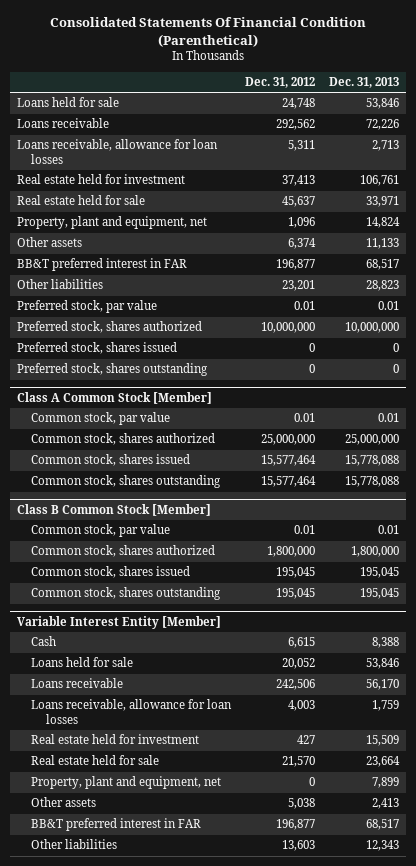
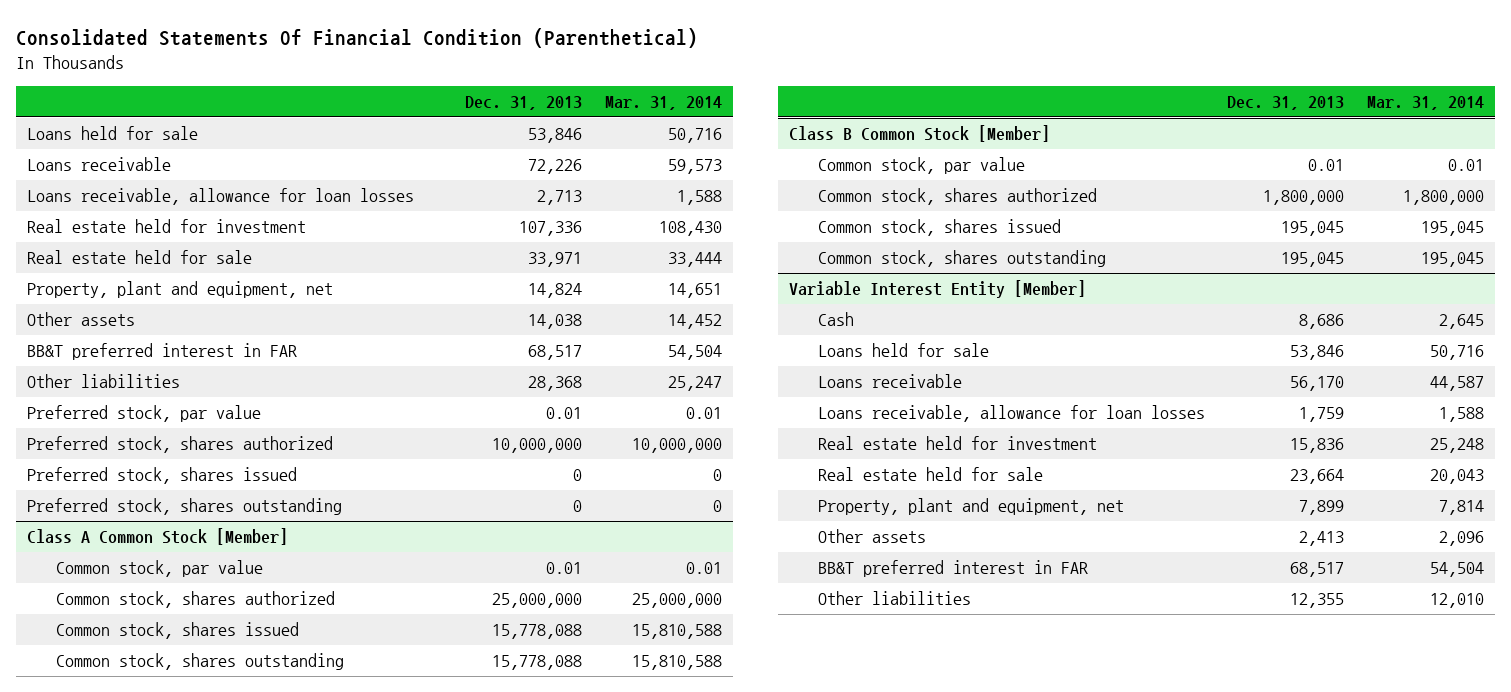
[245,76,316,88] Dec. 31, 2012 -> none
none -> [604,96,722,111] Mar. 31, 2014
[360,175,400,187] 106,761 -> [519,221,583,237] 107,336
[366,238,400,250] 11,133 -> [528,314,583,330] 14,038
[366,280,400,292] 28,823 -> [528,376,583,392] 28,368
[372,637,400,649] 8,388 -> [1299,314,1345,330] 8,686
[366,735,400,747] 15,509 -> [1290,438,1345,454] 15,836
[366,840,400,852] 12,343 -> [1290,593,1345,609] 12,355

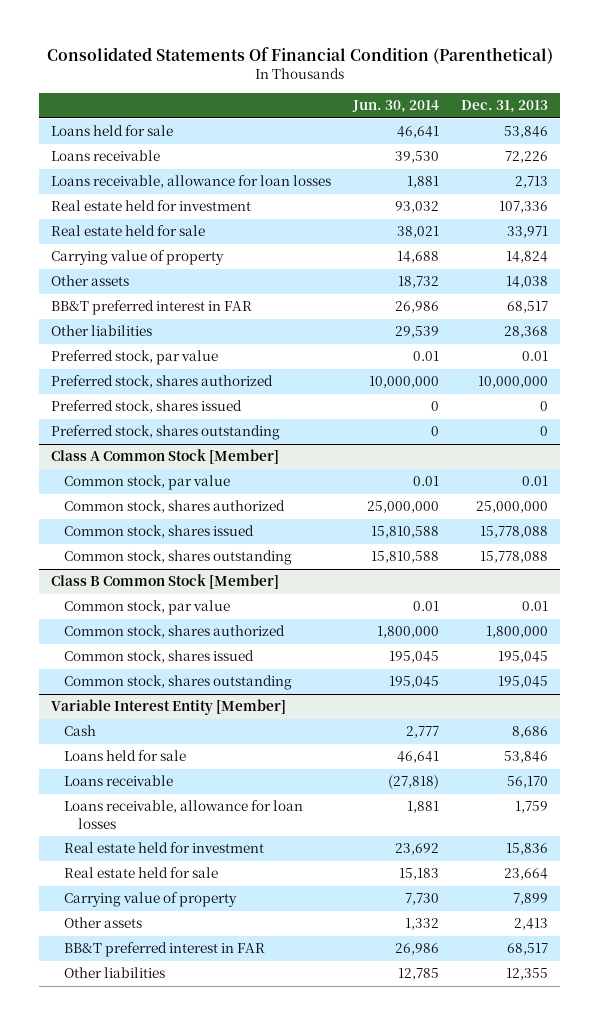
[604,96,722,111] Mar. 31, 2014 -> none
none -> [352,100,440,114] Jun. 30, 2014
[27,281,334,299] Property, plant and equipment, net -> [50,250,224,266] Carrying value of property
[817,498,1124,516] Property, plant and equipment, net -> [64,892,238,908] Carrying value of property

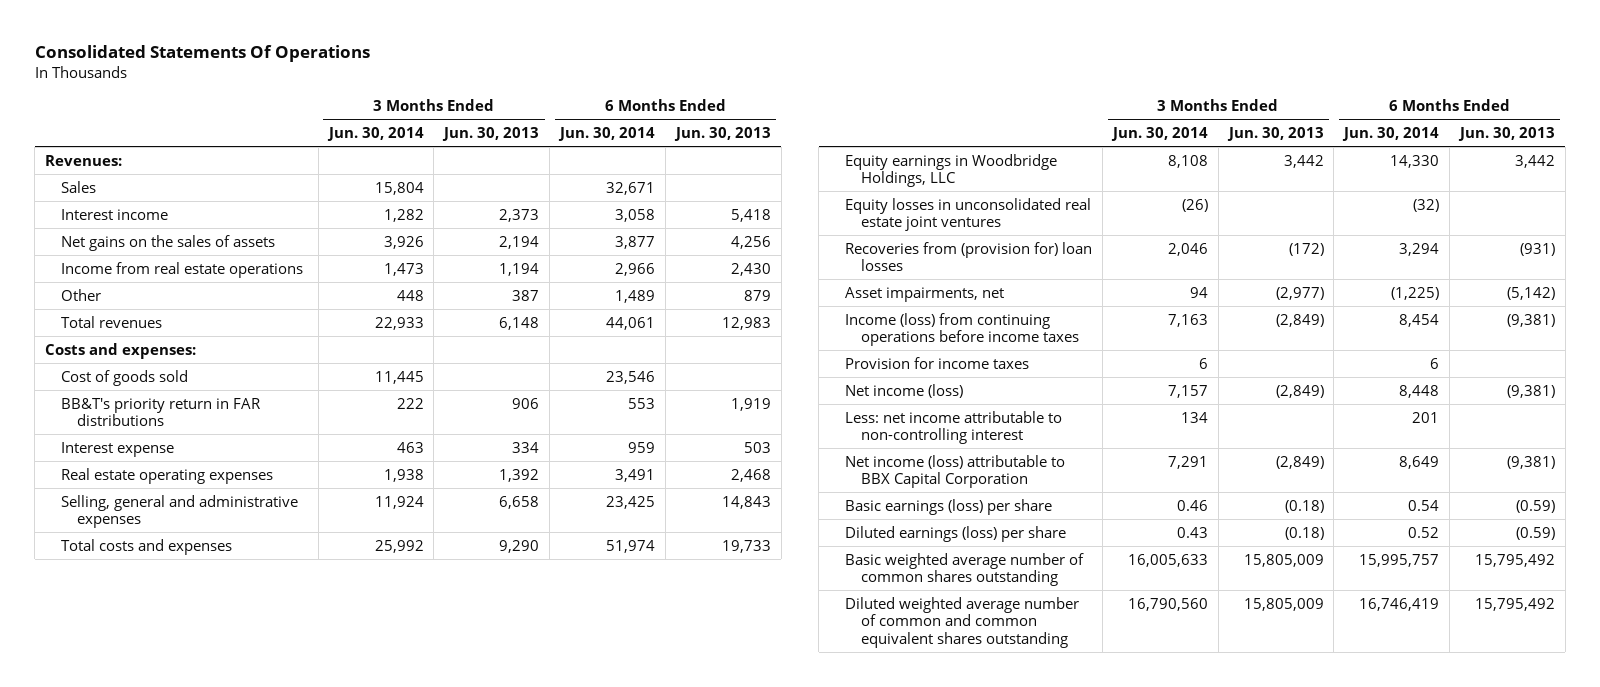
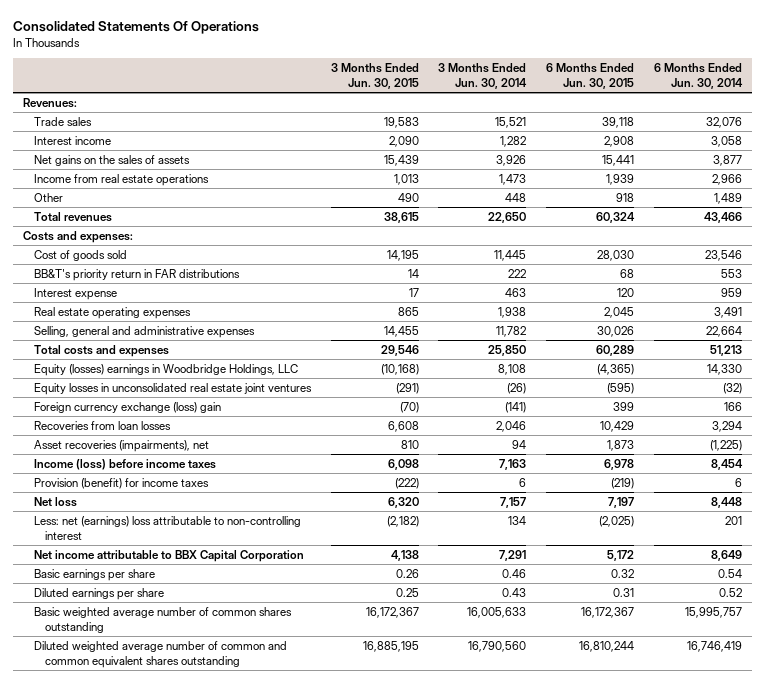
[442,127,540,142] Jun. 30, 2013 -> none
[673,127,771,142] Jun. 30, 2013 -> none
none -> [330,62,419,90] 3 Months Ended Jun. 30, 2015
none -> [546,62,635,90] 6 Months Ended Jun. 30, 2015
[60,180,96,193] Sales -> [33,116,92,126] Trade sales
[374,181,424,195] 15,804 -> [495,116,527,128] 15,521
[606,181,656,195] 32,671 -> [705,116,742,128] 32,076
[374,316,424,330] 22,933 -> [488,211,527,223] 22,650
[606,316,656,330] 44,061 -> [703,211,742,223] 43,466
[374,495,424,509] 11,924 -> [496,325,527,337] 11,782
[606,495,656,509] 23,425 -> [705,325,742,337] 22,664
[374,539,424,553] 25,992 -> [488,344,527,356] 25,850
[606,539,656,553] 51,974 -> [709,344,742,356] 51,213
[844,153,1057,188] Equity earnings in Woodbridge Holdings, LLC -> [33,363,298,376] Equity (losses) earnings in Woodbridge Holdings, LLC
none -> [33,401,221,413] Foreign currency exchange (loss) gain
[844,241,1092,272] Recoveries from (provision for) loan losses -> [33,420,171,430] Recoveries from loan losses
[844,286,1004,302] Asset impairments, net -> [33,439,209,452] Asset recoveries (impairments), net
[844,312,1079,347] Income (loss) from continuing operations before income taxes -> [33,458,216,470] Income (loss) before income taxes
[844,356,1029,369] Provision for income taxes -> [33,477,209,489] Provision (benefit) for income taxes
[844,383,963,398] Net income (loss) -> [33,496,77,507] Net loss
[844,410,1062,445] Less: net income attributable to non-controlling interest -> [33,515,301,540] Less: net (earnings) loss attributable to non-controlling interest
[844,454,1065,489] Net income (loss) attributable to BBX Capital Corporation -> [33,549,304,562] Net income attributable to BBX Capital Corporation
[844,498,1052,515] Basic earnings (loss) per share -> [33,568,155,581] Basic earnings per share
[844,525,1066,542] Diluted earnings (loss) per share -> [33,587,164,600] Diluted earnings per share

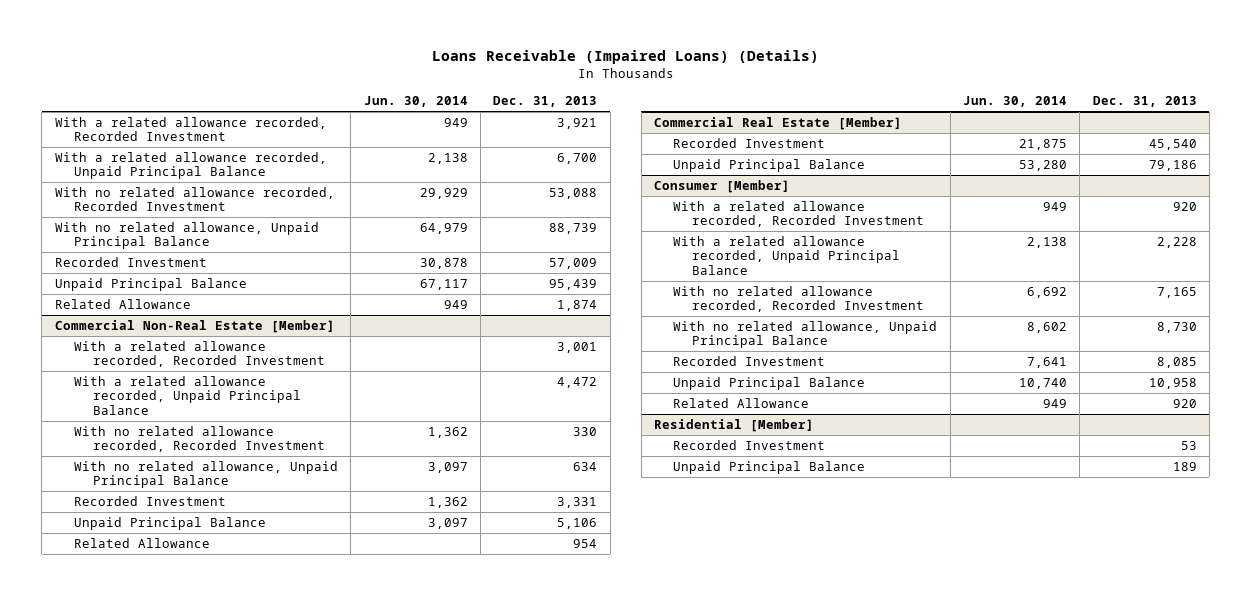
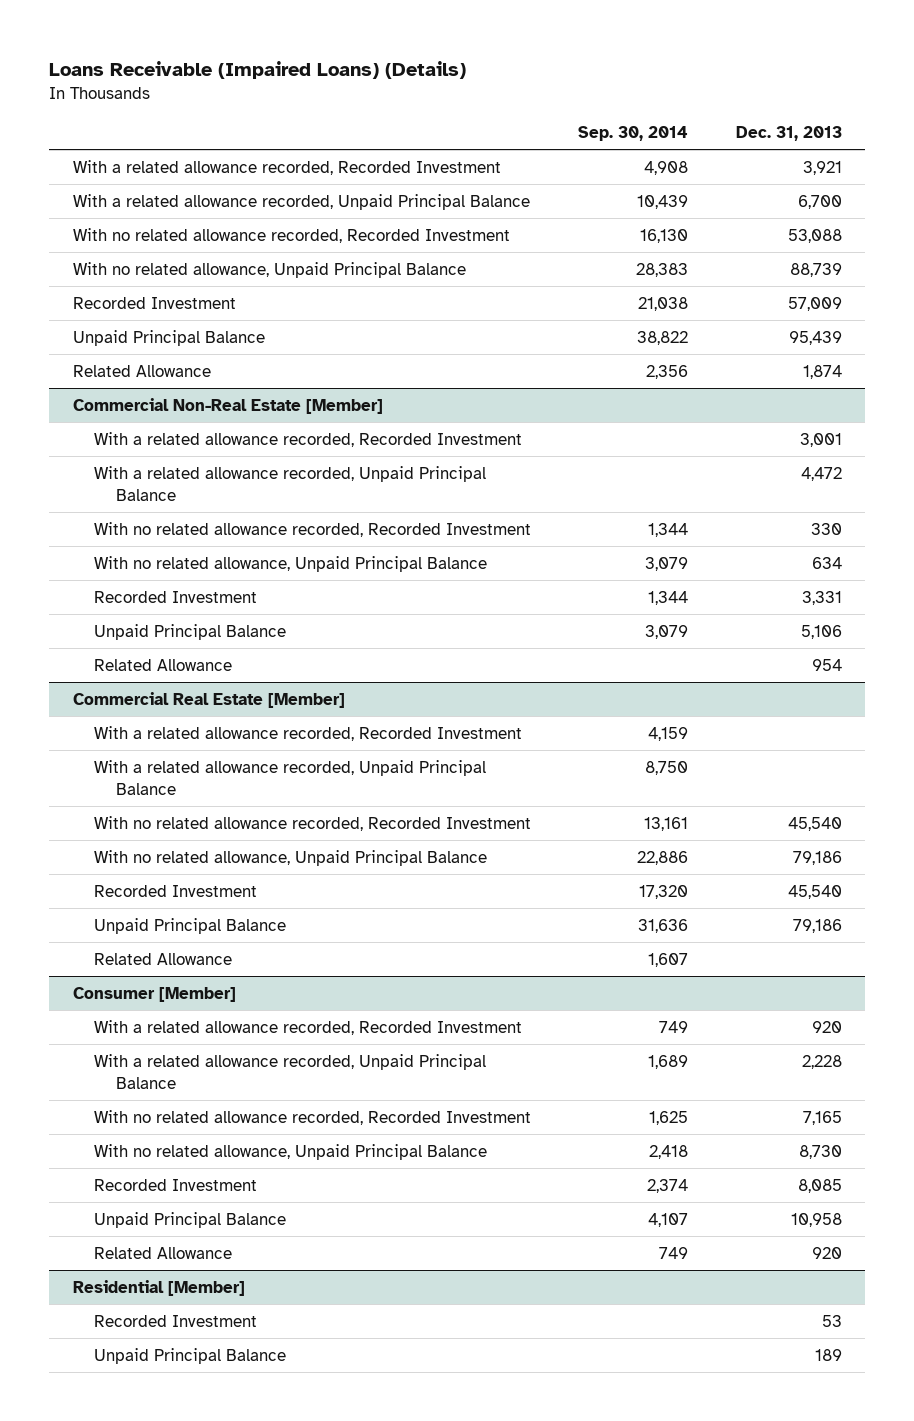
[363,96,468,108] Jun. 30, 2014 -> none
none -> [578,126,689,142] Sep. 30, 2014
none -> [94,725,523,741] With a related allowance recorded, Recorded Investment
none -> [94,759,487,795] With a related allowance recorded, Unpaid Principal Balance
none -> [94,815,532,831] With no related allowance recorded, Recorded Investment
none -> [94,849,488,866] With no related allowance, Unpaid Principal Balance
none -> [94,952,233,965] Related Allowance

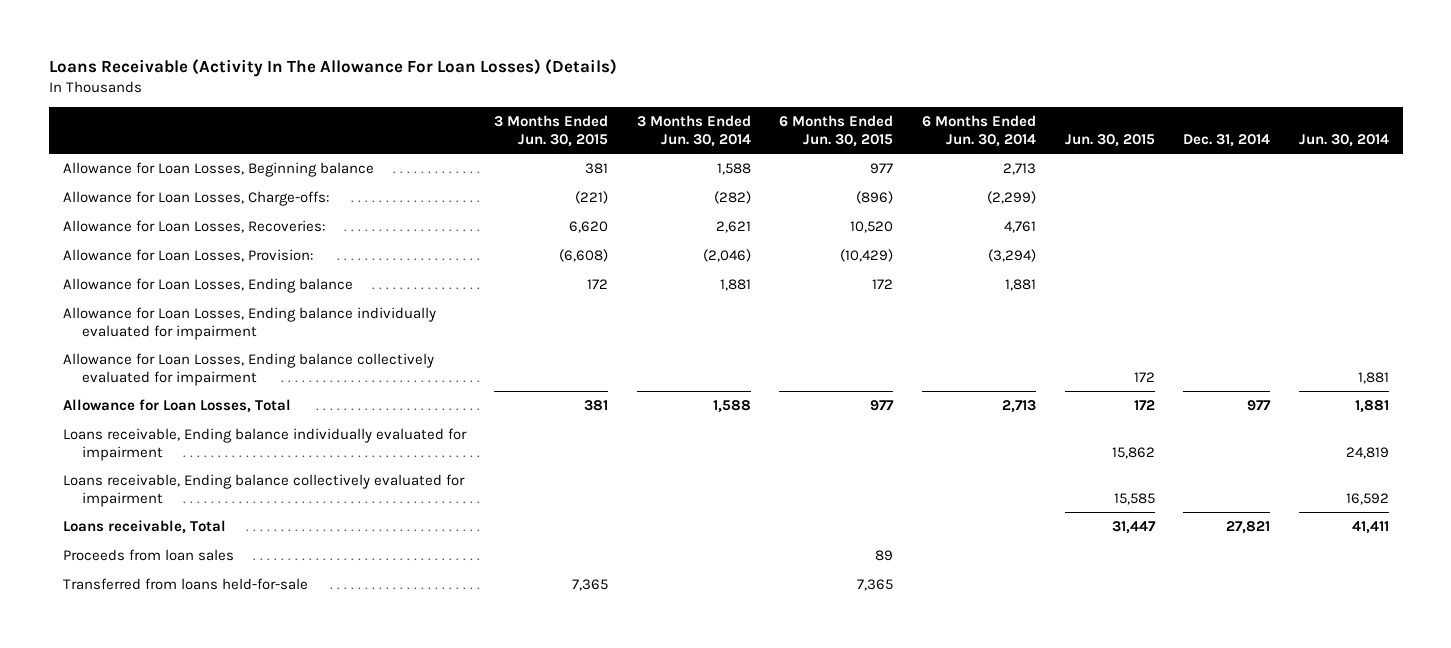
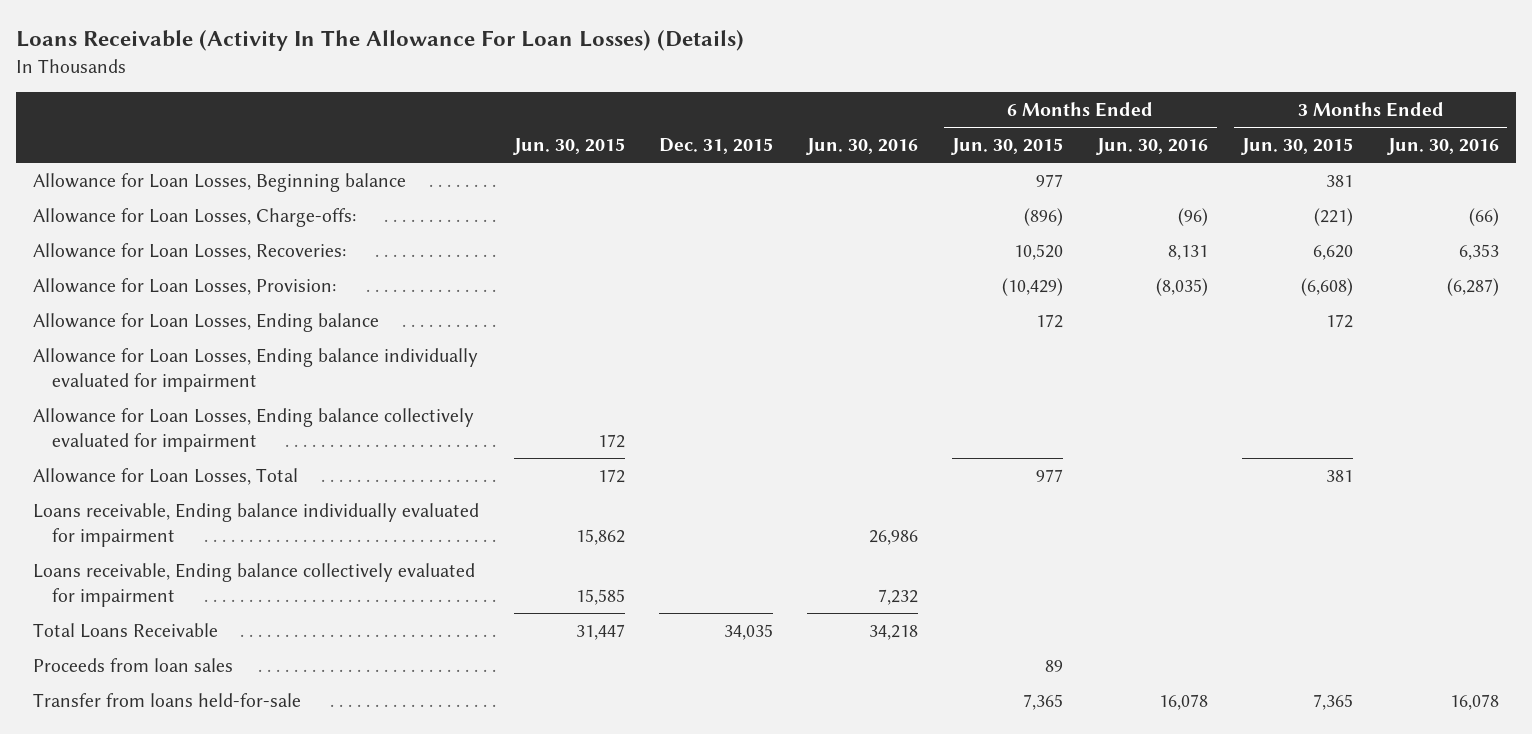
[636,115,751,147] 3 Months Ended Jun. 30, 2014 -> none
[921,115,1036,147] 6 Months Ended Jun. 30, 2014 -> none
[1183,133,1271,147] Dec. 31, 2014 -> none
[1298,133,1389,147] Jun. 30, 2014 -> none
none -> [658,137,773,154] Dec. 31, 2015
none -> [805,137,918,155] Jun. 30, 2016
none -> [1096,137,1209,155] Jun. 30, 2016
none -> [1386,137,1499,155] Jun. 30, 2016
[62,520,226,535] Loans receivable, Total -> [33,622,219,638] Total Loans Receivable
[62,578,308,591] Transferred from loans held-for-sale -> [33,692,302,707] Transfer from loans held-for-sale

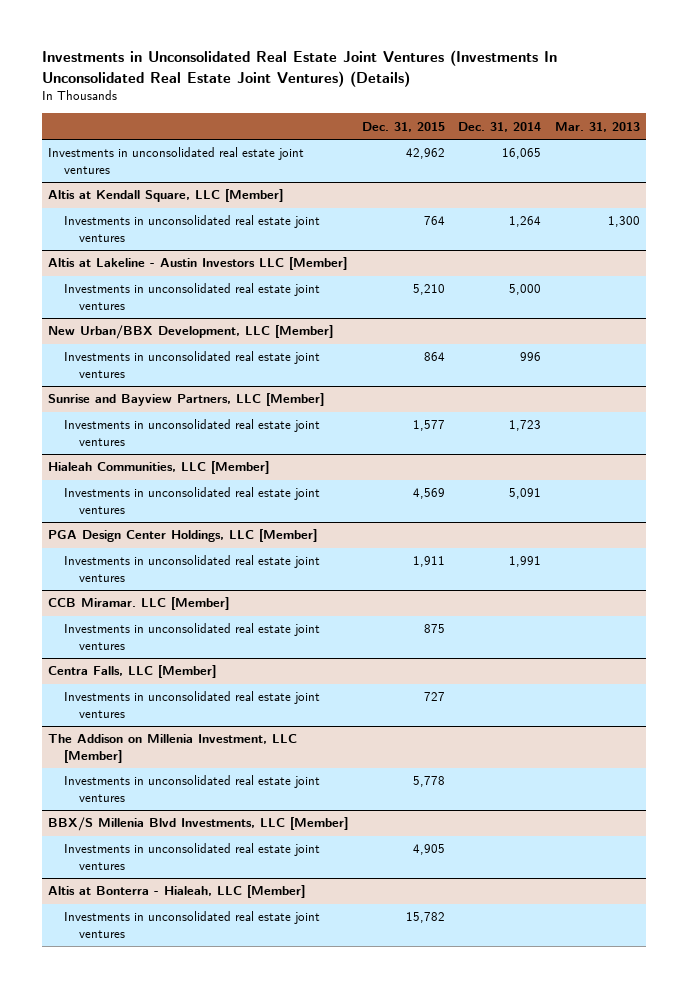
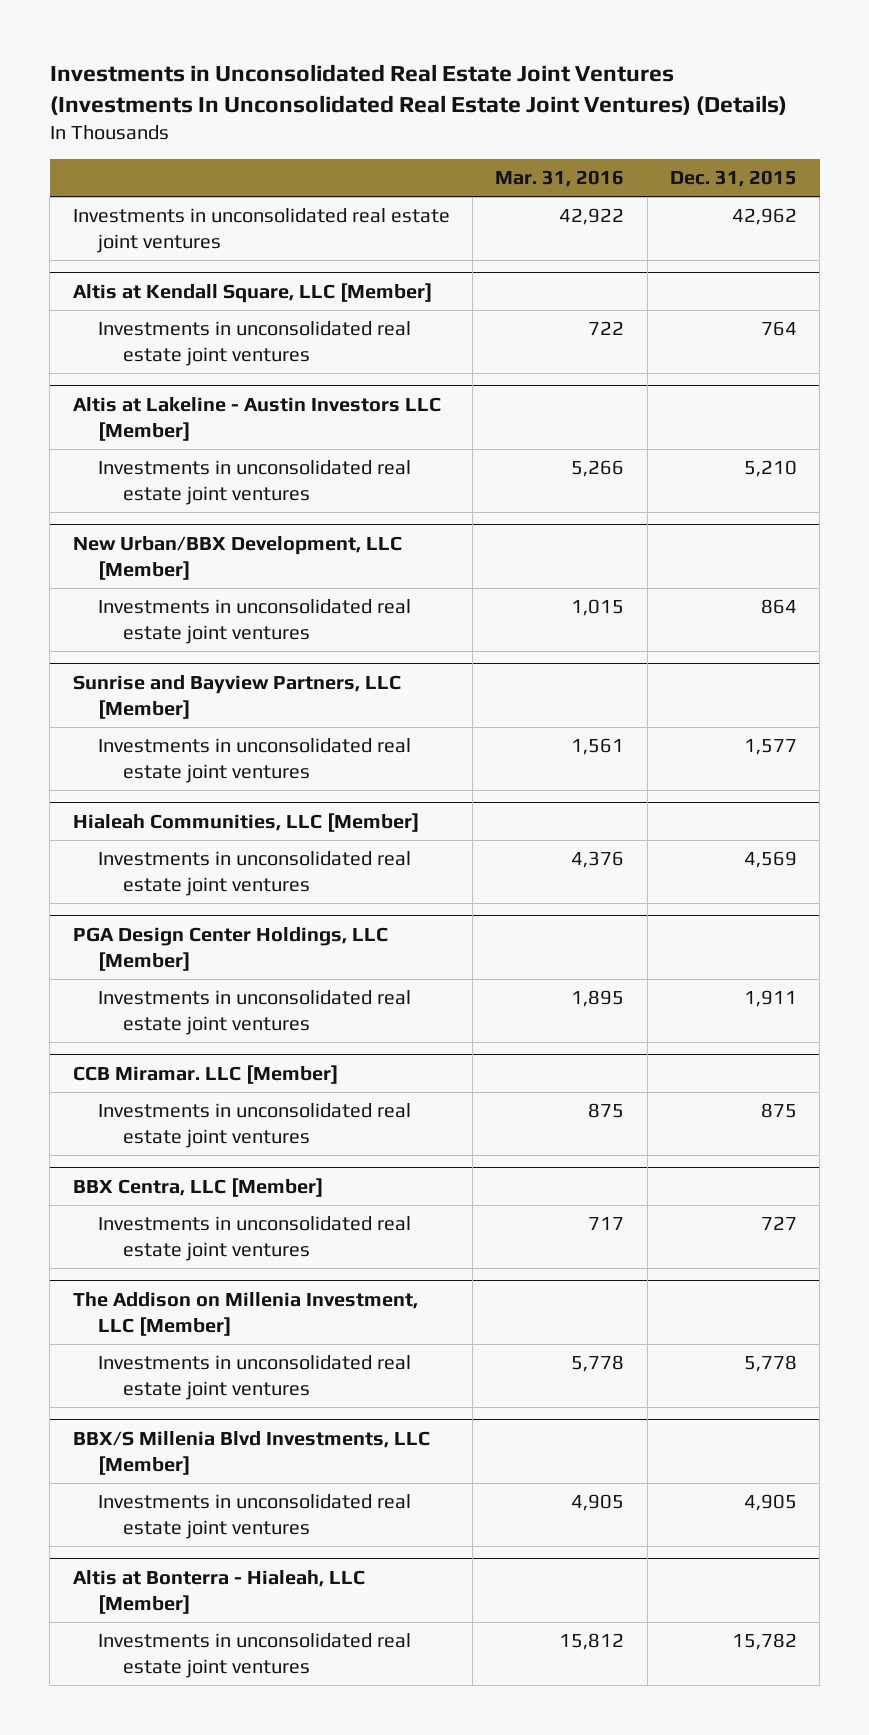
[458,121,542,132] Dec. 31, 2014 -> none
[554,121,640,132] Mar. 31, 2013 -> none
none -> [495,169,625,187] Mar. 31, 2016
[48,665,217,679] Centra Falls, LLC [Member] -> [72,1177,323,1197] BBX Centra, LLC [Member]

